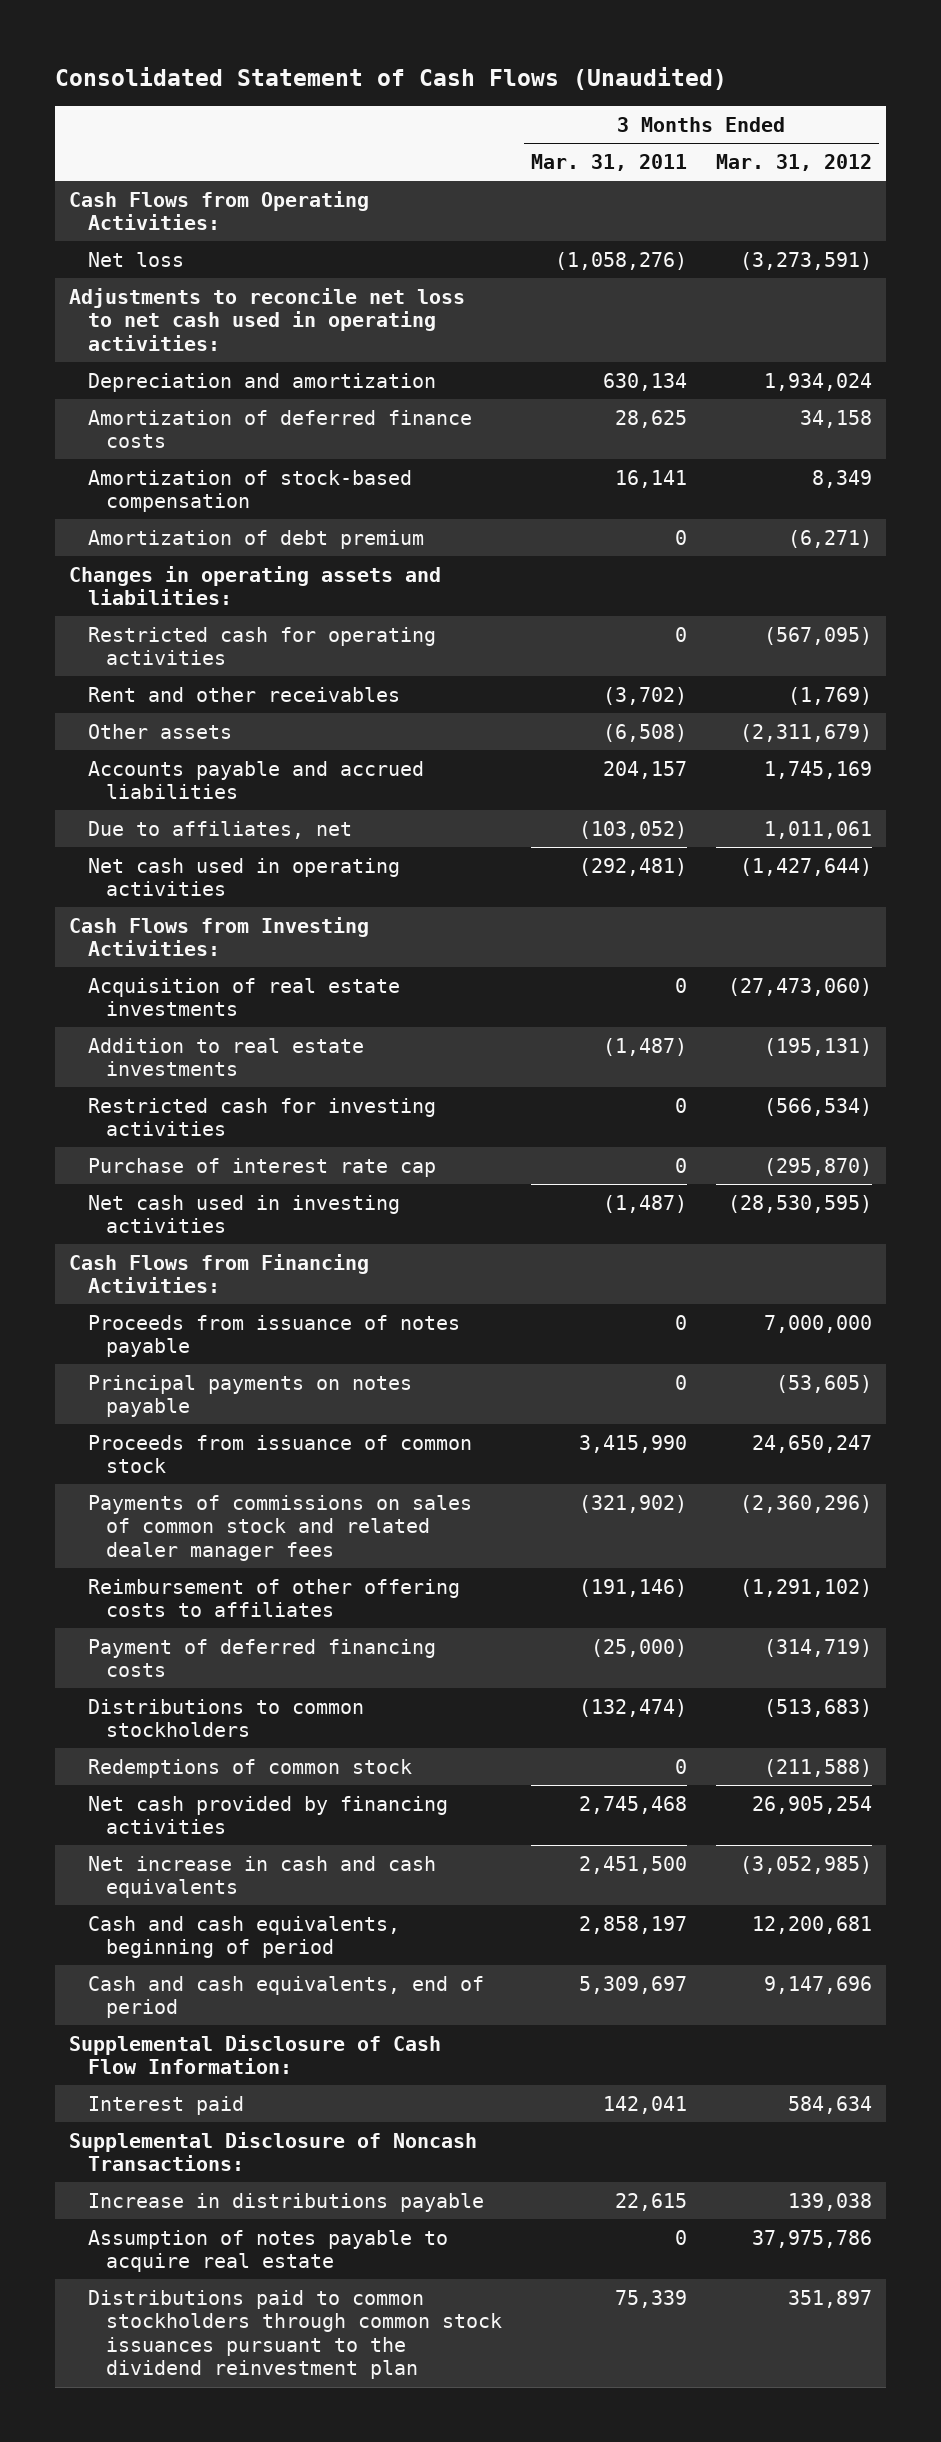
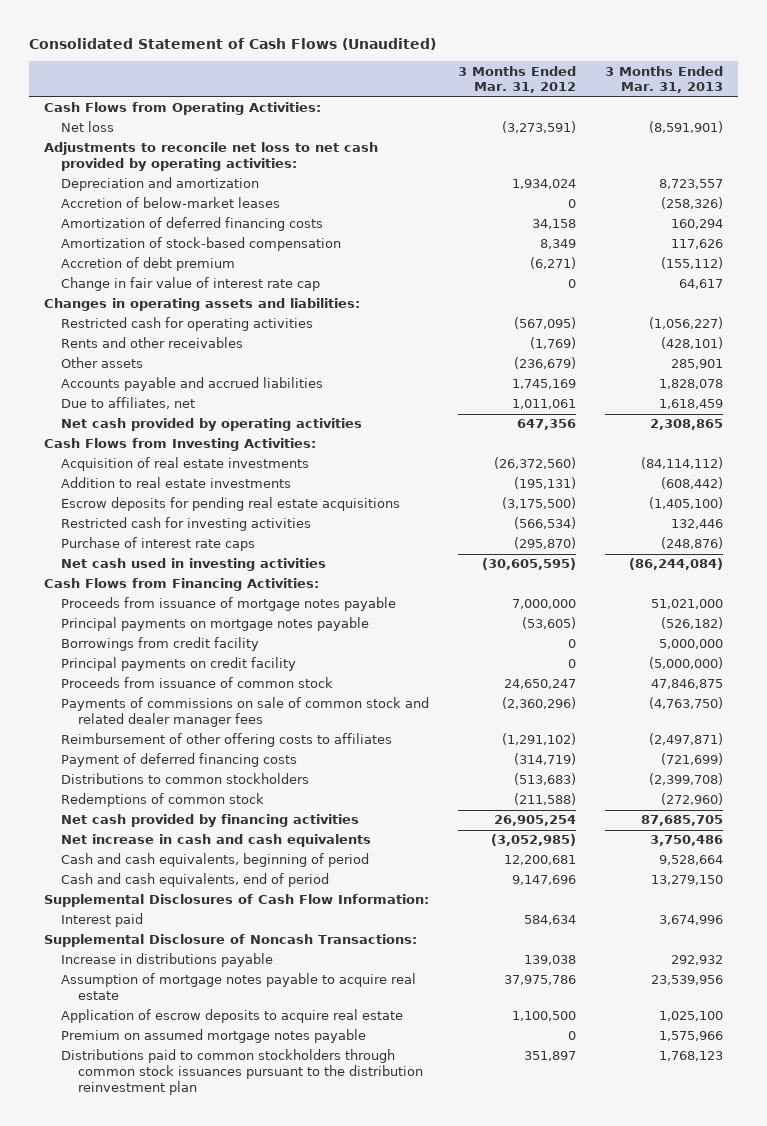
[530,153,687,171] Mar. 31, 2011 -> none
none -> [605,65,724,94] 3 Months Ended Mar. 31, 2013
[69,287,466,351] Adjustments to reconcile net loss to net cash used in operating activities: -> [44,142,379,172] Adjustments to reconcile net loss to net cash provided by operating activities:
none -> [61,197,281,209] Accretion of below-market leases
[87,409,472,449] Amortization of deferred finance costs -> [61,217,324,232] Amortization of deferred financing costs
[87,529,424,549] Amortization of debt premium -> [61,257,236,272] Accretion of debt premium
none -> [61,277,321,292] Change in fair value of interest rate cap
[87,686,400,702] Rent and other receivables -> [61,337,244,349] Rents and other receivables
[739,723,872,742] (2,311,679) -> [514,357,577,370] (236,679)
[87,857,400,897] Net cash used in operating activities -> [61,418,363,432] Net cash provided by operating activities
[739,857,872,876] (1,427,644) -> [517,419,577,431] 647,356
[727,977,872,996] (27,473,060) -> [494,457,577,470] (26,372,560)
none -> [61,497,401,512] Escrow deposits for pending real estate acquisitions
[87,1157,436,1177] Purchase of interest rate cap -> [61,537,256,552] Purchase of interest rate caps
[727,1194,872,1213] (28,530,595) -> [482,558,577,571] (30,605,595)
[87,1314,460,1358] Proceeds from issuance of notes payable -> [61,597,397,612] Proceeds from issuance of mortgage notes payable
[87,1374,412,1418] Principal payments on notes payable -> [61,617,370,632] Principal payments on mortgage notes payable
none -> [61,637,260,652] Borrowings from credit facility
none -> [61,657,297,672] Principal payments on credit facility
[87,1494,472,1561] Payments of commissions on sales of common stock and related dealer manager fees -> [61,697,430,728] Payments of commissions on sale of common stock and related dealer manager fees
[69,2034,442,2075] Supplemental Disclosure of Cash Flow Information: -> [44,894,430,908] Supplemental Disclosures of Cash Flow Information:
[87,2229,448,2273] Assumption of notes payable to acquire real estate -> [61,973,417,1001] Assumption of mortgage notes payable to acquire real estate
none -> [61,1009,404,1024] Application of escrow deposits to acquire real estate
none -> [61,1029,367,1044] Premium on assumed mortgage notes payable
[87,2289,503,2380] Distributions paid to common stockholders through common stock issuances pursuant to the dividend reinvestment plan -> [61,1049,424,1095] Distributions paid to common stockholders through common stock issuances pursuant to the distribution reinvestment plan

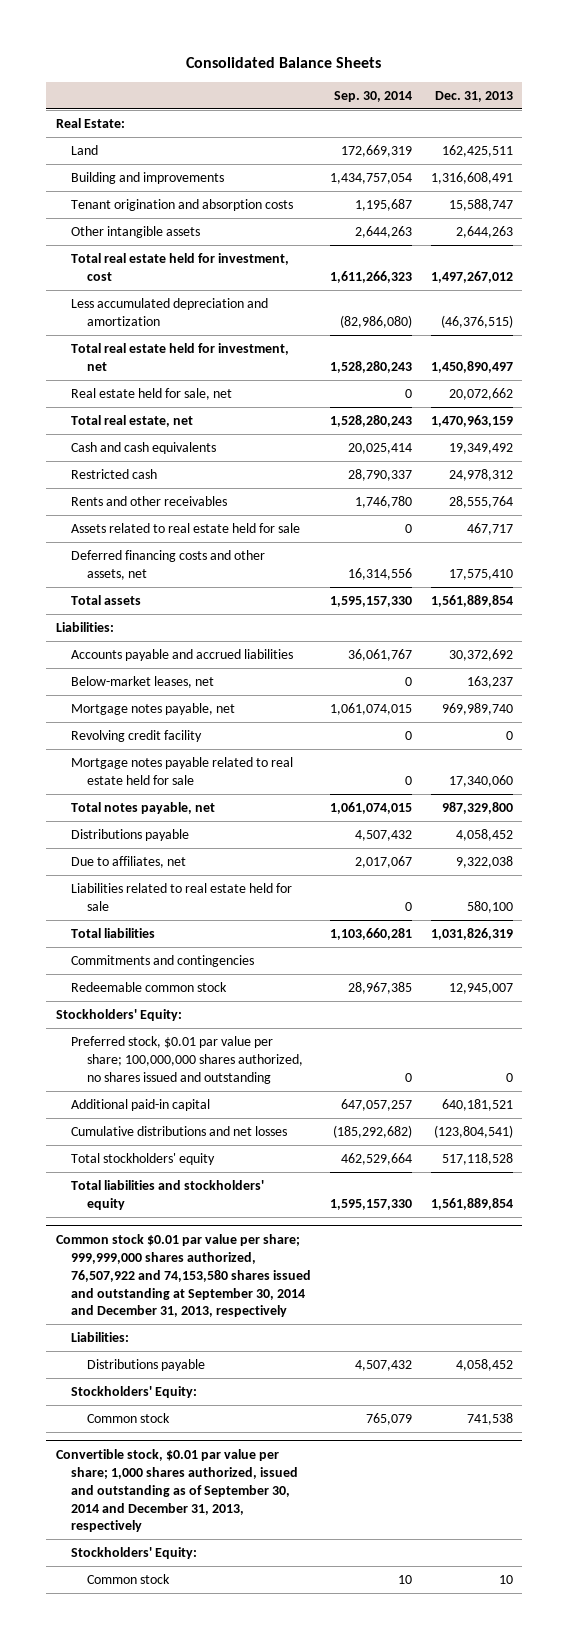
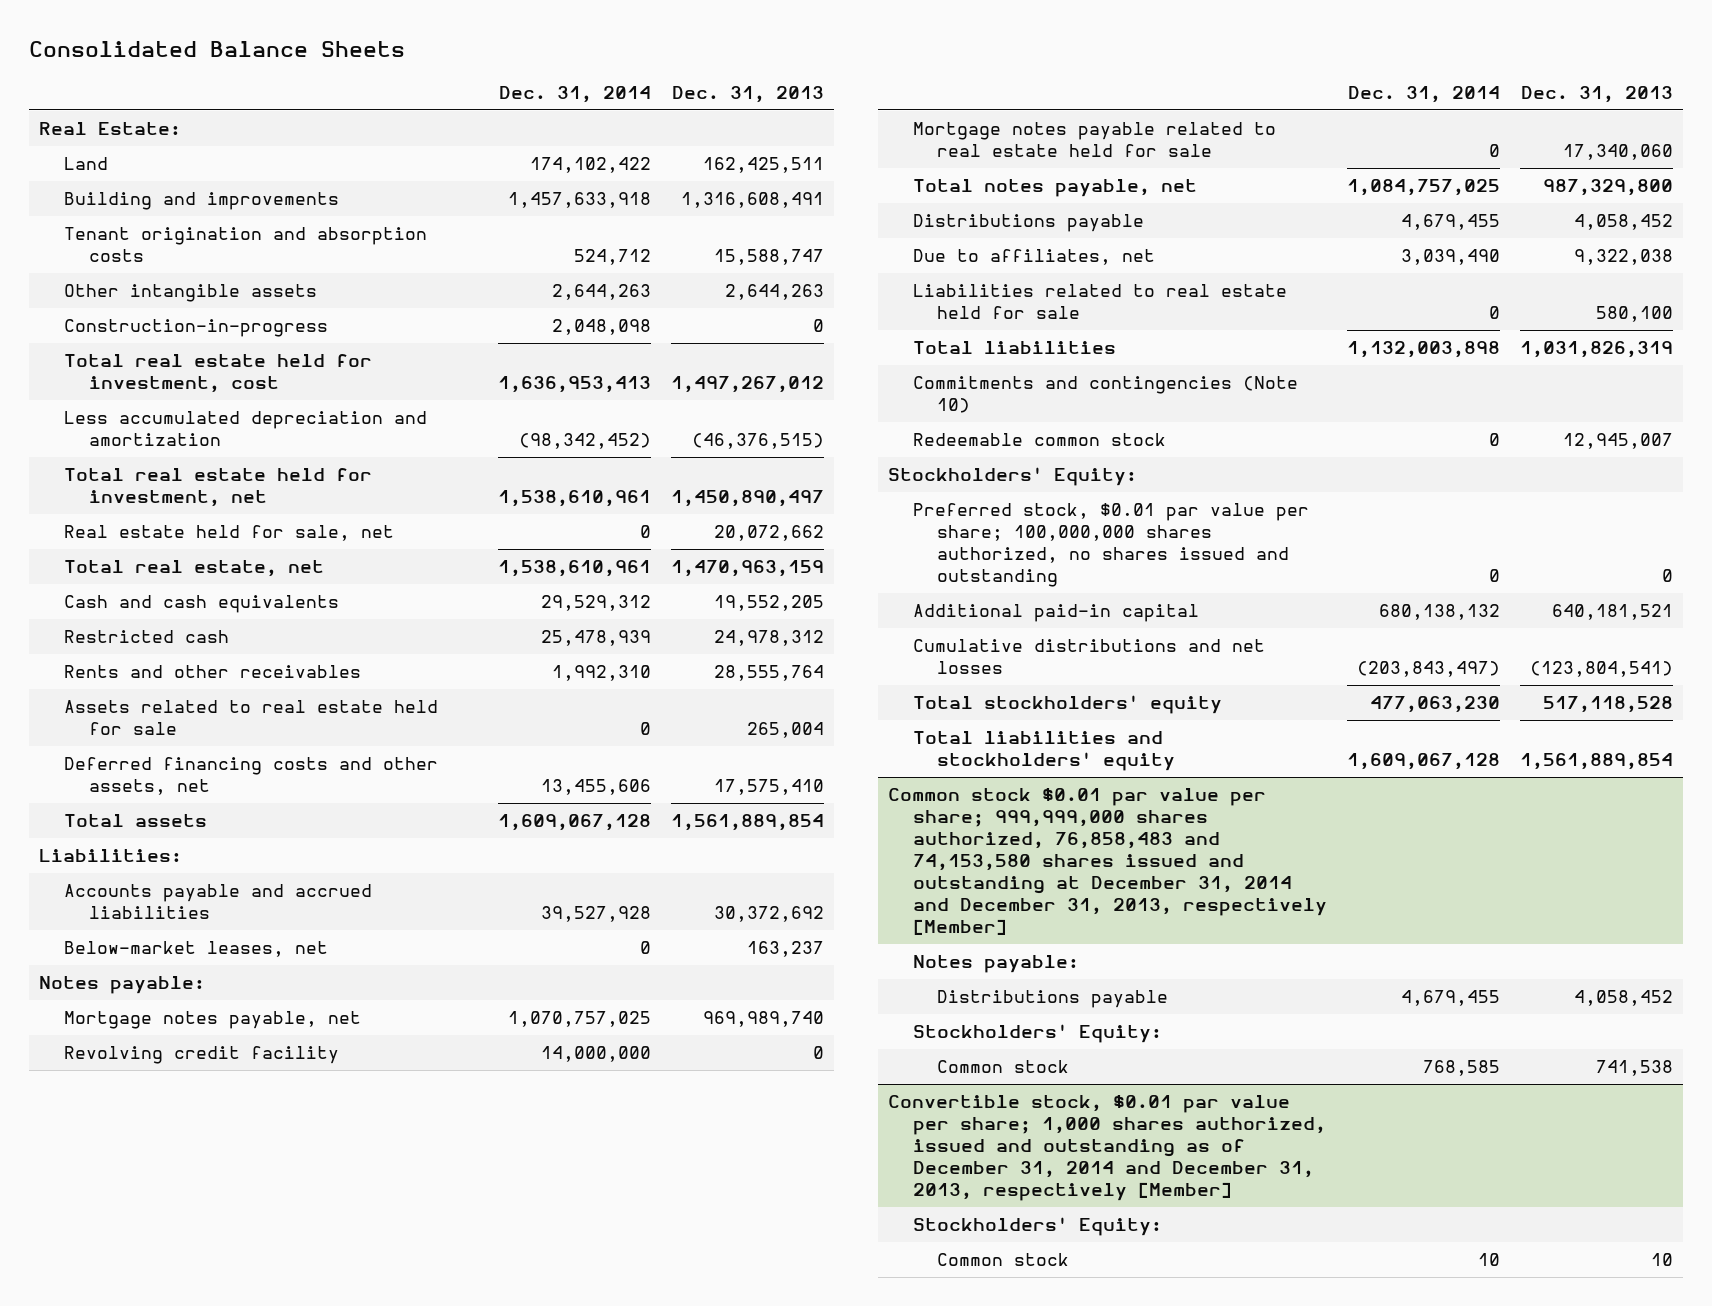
[334,90,413,102] Sep. 30, 2014 -> none
none -> [499,85,652,103] Dec. 31, 2014
none -> [64,319,329,338] Construction-in-progress
[448,442,513,454] 19,349,492 -> [714,595,825,612] 19,552,205
[466,522,513,535] 467,717 -> [747,722,825,739] 265,004
none -> [39,976,206,995] Notes payable:
[71,954,255,967] Commitments and contingencies -> [912,376,1298,414] Commitments and contingencies (Note 10)
[71,1331,130,1342] Liabilities: -> none
[55,1233,312,1318] Common stock $0.01 par value per share; 999,999,000 shares authorized, 76,507,922 and 74,153,580 shares issued and outstanding at September 30, 2014 and December 31, 2013, respectively -> [888,788,1327,936] Common stock $0.01 par value per share; 999,999,000 shares authorized, 76,858,483 and 74,153,580 shares issued and outstanding at December 31, 2014 and December 31, 2013, respectively [Member]
none -> [912,955,1079,974] Notes payable:
[55,1448,299,1533] Convertible stock, $0.01 par value per share; 1,000 shares authorized, issued and outstanding as of September 30, 2014 and December 31, 2013, respectively -> [888,1095,1326,1202] Convertible stock, $0.01 par value per share; 1,000 shares authorized, issued and outstanding as of December 31, 2014 and December 31, 2013, respectively [Member]

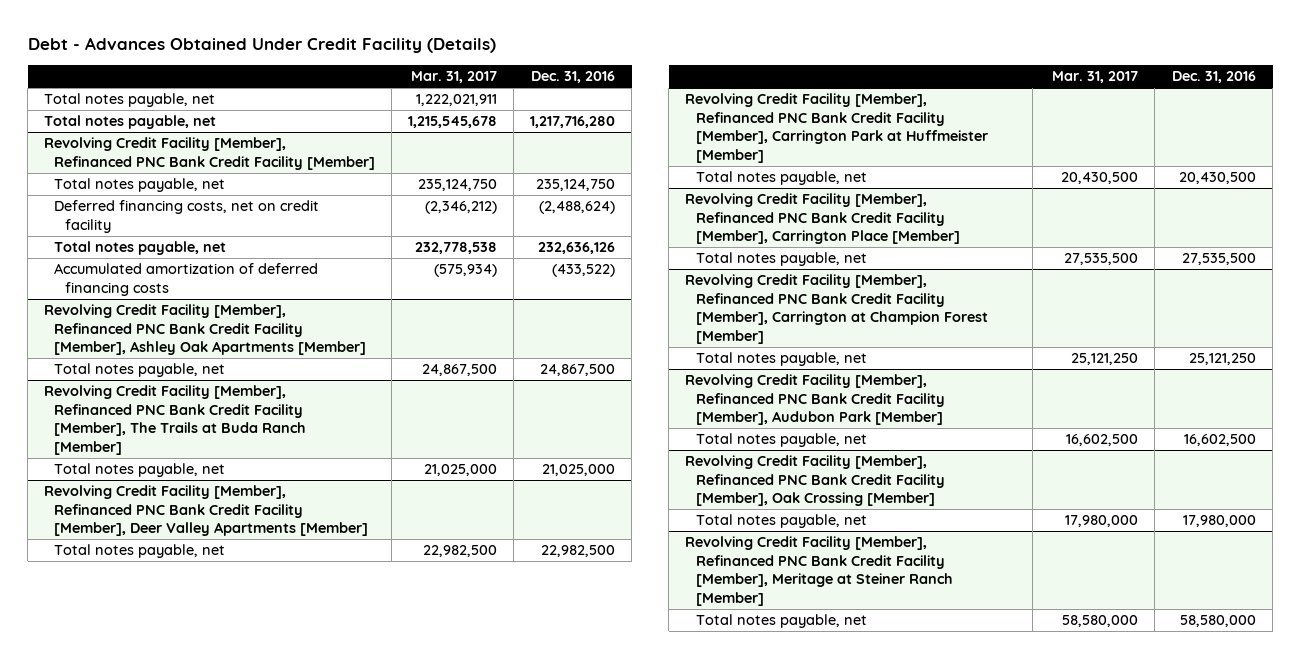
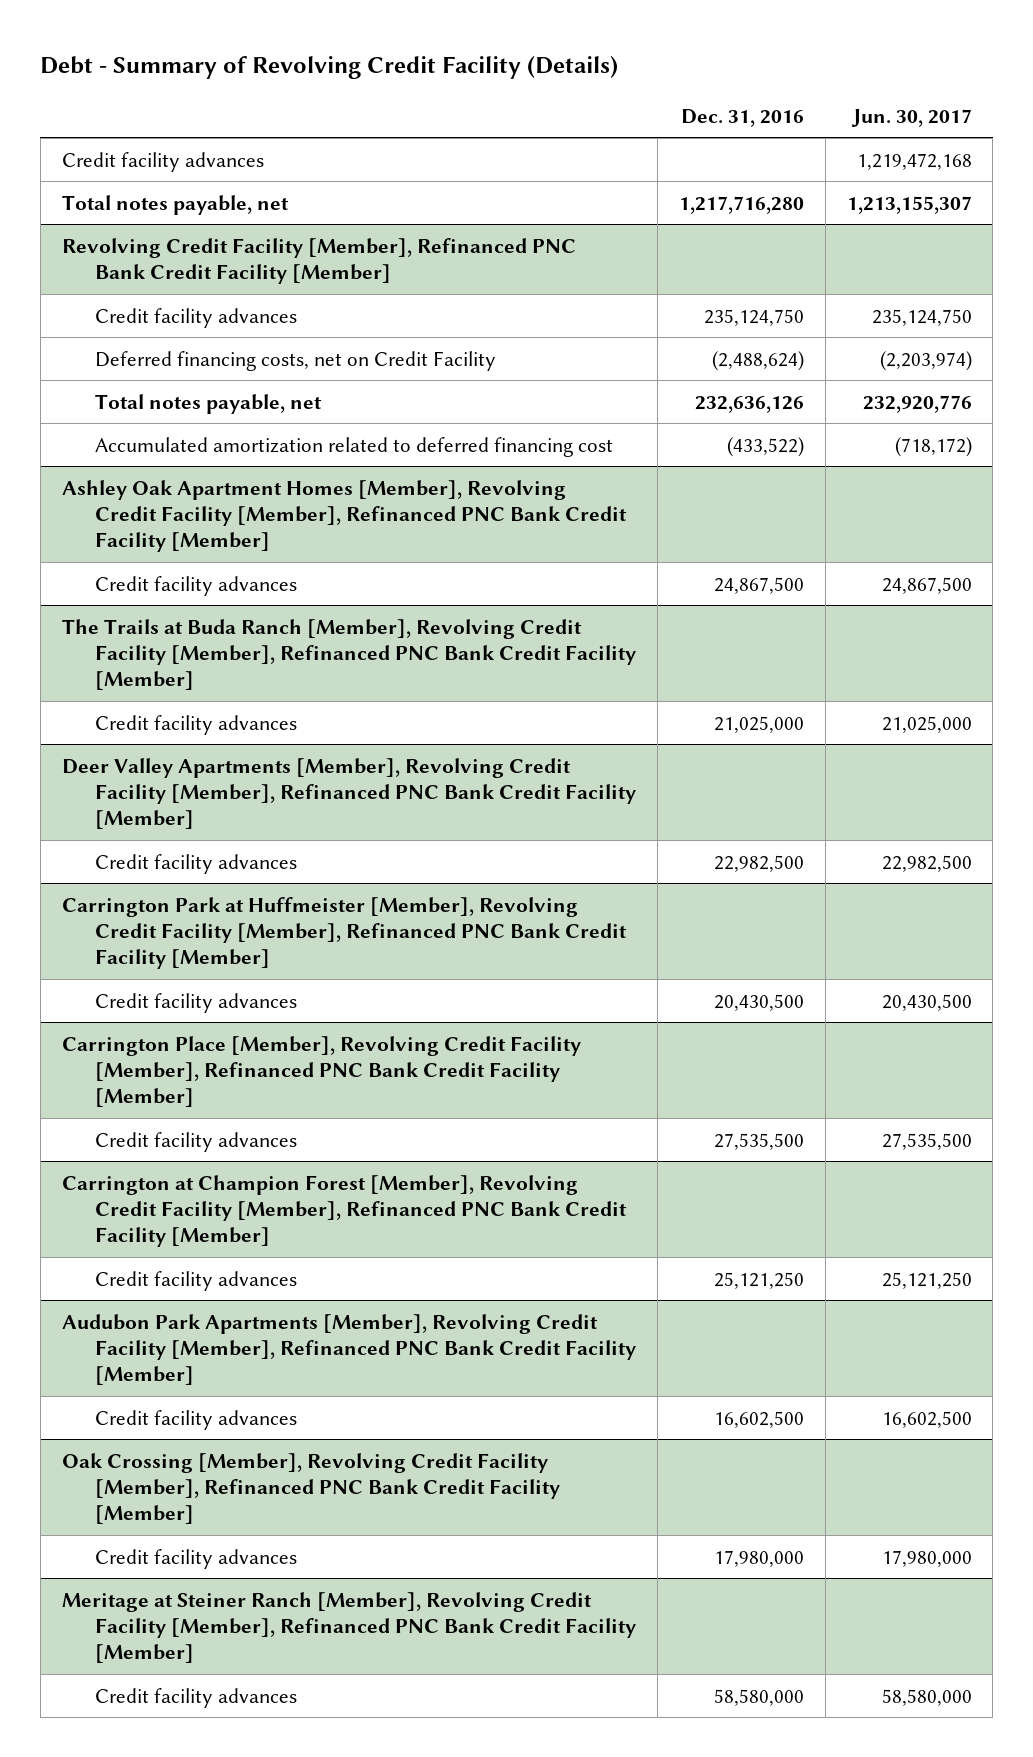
[27,37,496,54] Debt - Advances Obtained Under Credit Facility (Details) -> [40,55,619,79] Debt - Summary of Revolving Credit Facility (Details)
[411,71,498,84] Mar. 31, 2017 -> none
none -> [850,108,972,127] Jun. 30, 2017
[44,93,216,108] Total notes payable, net -> [61,151,264,172] Credit facility advances
[54,178,226,193] Total notes payable, net -> [95,307,298,328] Credit facility advances
[54,200,320,233] Deferred financing costs, net on credit facility -> [95,350,497,371] Deferred financing costs, net on Credit Facility
[54,263,319,296] Accumulated amortization of deferred financing costs -> [95,436,614,457] Accumulated amortization related to deferred financing cost
[44,304,367,356] Revolving Credit Facility [Member], Refinanced PNC Bank Credit Facility [Member], Ashley Oak Apartments [Member] -> [61,479,628,553] Ashley Oak Apartment Homes [Member], Revolving Credit Facility [Member], Refinanced PNC Bank Credit Facility [Member]
[54,363,226,378] Total notes payable, net -> [95,575,298,596] Credit facility advances
[44,385,307,455] Revolving Credit Facility [Member], Refinanced PNC Bank Credit Facility [Member], The Trails at Buda Ranch [Member] -> [61,618,637,691] The Trails at Buda Ranch [Member], Revolving Credit Facility [Member], Refinanced PNC Bank Credit Facility [Member]
[54,463,226,478] Total notes payable, net -> [95,714,298,735] Credit facility advances
[44,485,369,537] Revolving Credit Facility [Member], Refinanced PNC Bank Credit Facility [Member], Deer Valley Apartments [Member] -> [61,757,637,830] Deer Valley Apartments [Member], Revolving Credit Facility [Member], Refinanced PNC Bank Credit Facility [Member]
[54,544,226,559] Total notes payable, net -> [95,853,298,874] Credit facility advances
[685,93,988,163] Revolving Credit Facility [Member], Refinanced PNC Bank Credit Facility [Member], Carrington Park at Huffmeister [Member] -> [61,896,628,970] Carrington Park at Huffmeister [Member], Revolving Credit Facility [Member], Refinanced PNC Bank Credit Facility [Member]
[695,171,867,186] Total notes payable, net -> [95,992,298,1013] Credit facility advances
[685,193,960,245] Revolving Credit Facility [Member], Refinanced PNC Bank Credit Facility [Member], Carrington Place [Member] -> [61,1035,581,1108] Carrington Place [Member], Revolving Credit Facility [Member], Refinanced PNC Bank Credit Facility [Member]
[695,252,867,267] Total notes payable, net -> [95,1131,298,1152] Credit facility advances
[685,274,988,344] Revolving Credit Facility [Member], Refinanced PNC Bank Credit Facility [Member], Carrington at Champion Forest [Member] -> [61,1174,628,1248] Carrington at Champion Forest [Member], Revolving Credit Facility [Member], Refinanced PNC Bank Credit Facility [Member]
[695,352,867,367] Total notes payable, net -> [95,1270,298,1291] Credit facility advances
[685,374,945,426] Revolving Credit Facility [Member], Refinanced PNC Bank Credit Facility [Member], Audubon Park [Member] -> [61,1313,637,1386] Audubon Park Apartments [Member], Revolving Credit Facility [Member], Refinanced PNC Bank Credit Facility [Member]
[695,433,867,448] Total notes payable, net -> [95,1409,298,1430] Credit facility advances
[685,455,945,507] Revolving Credit Facility [Member], Refinanced PNC Bank Credit Facility [Member], Oak Crossing [Member] -> [61,1452,561,1525] Oak Crossing [Member], Revolving Credit Facility [Member], Refinanced PNC Bank Credit Facility [Member]
[695,514,867,529] Total notes payable, net -> [95,1548,298,1569] Credit facility advances
[685,536,953,606] Revolving Credit Facility [Member], Refinanced PNC Bank Credit Facility [Member], Meritage at Steiner Ranch [Member] -> [61,1591,637,1664] Meritage at Steiner Ranch [Member], Revolving Credit Facility [Member], Refinanced PNC Bank Credit Facility [Member]
[695,614,867,629] Total notes payable, net -> [95,1687,298,1708] Credit facility advances

